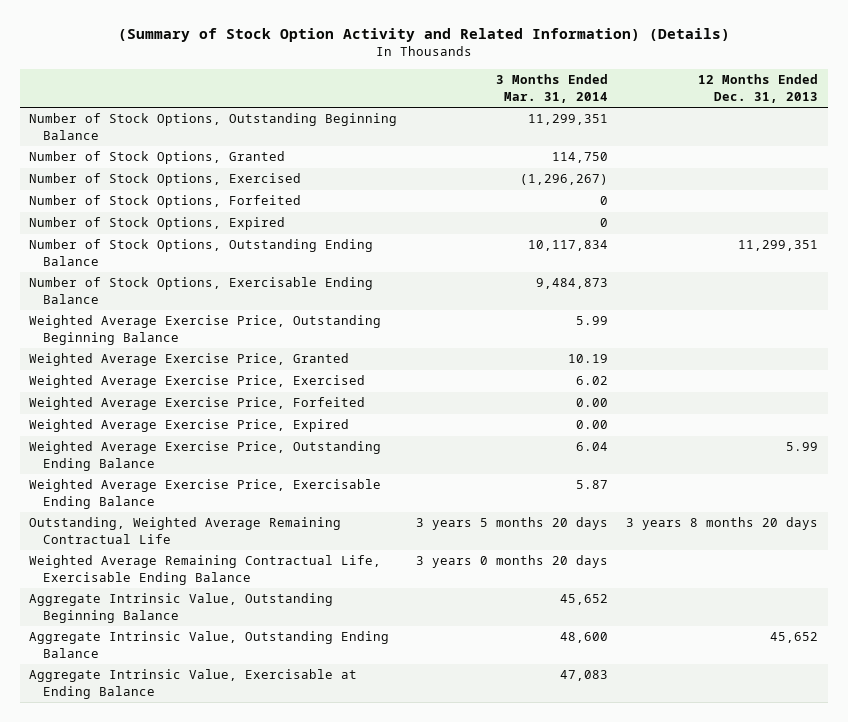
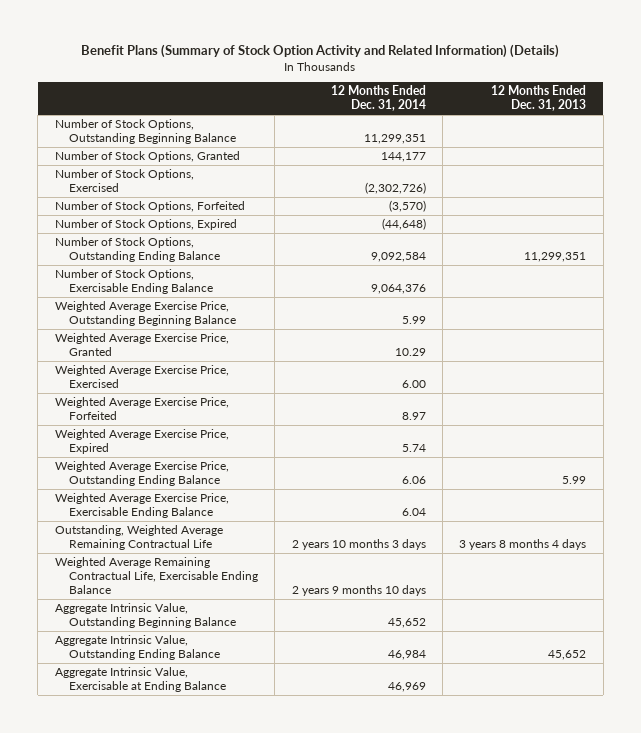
[117,28,730,43] (Summary of Stock Option Activity and Related Information) (Details) -> [81,44,560,59] Benefit Plans (Summary of Stock Option Activity and Related Information) (Details)
[495,74,608,103] 3 Months Ended Mar. 31, 2014 -> none
none -> [330,85,426,112] 12 Months Ended Dec. 31, 2014
[626,517,819,531] 3 years 8 months 20 days -> [459,539,587,551] 3 years 8 months 4 days

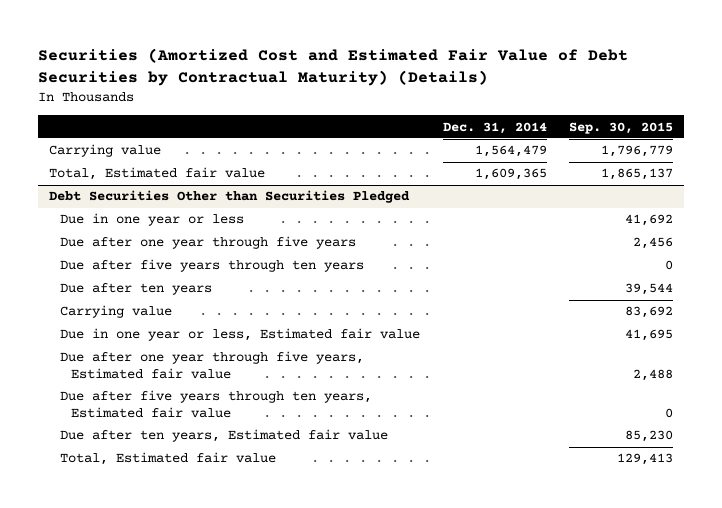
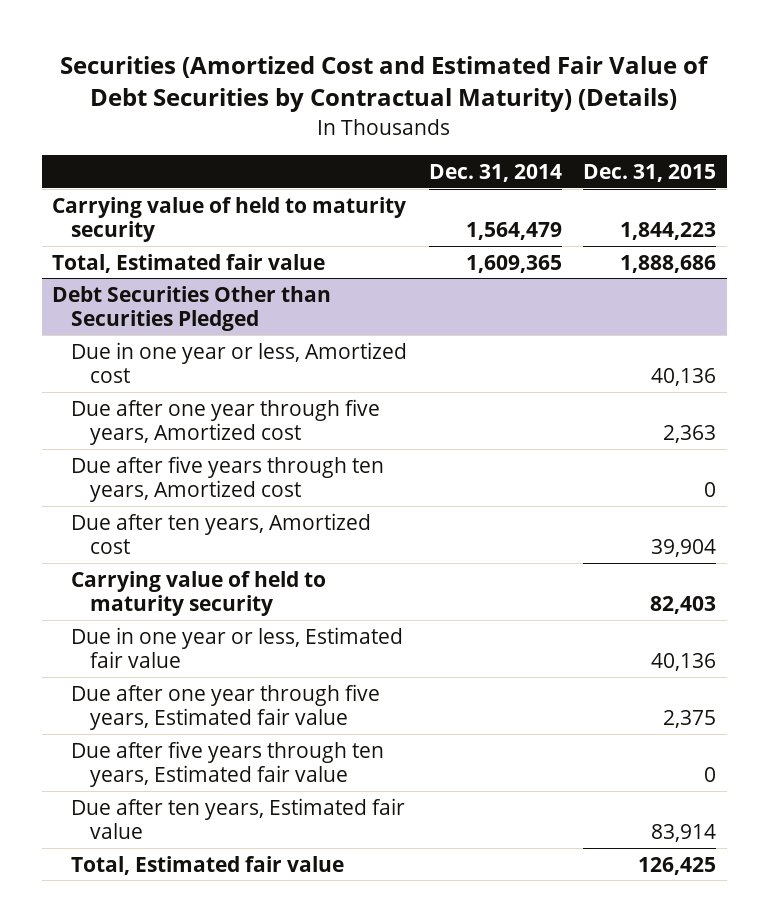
[569,121,674,134] Sep. 30, 2015 -> none
none -> [582,163,716,182] Dec. 31, 2015
[49,144,162,158] Carrying value -> [52,196,407,242] Carrying value of held to maturity security
[59,213,244,227] Due in one year or less -> [71,341,408,383] Due in one year or less, Amortized cost
[59,236,356,250] Due after one year through five years -> [71,398,381,445] Due after one year through five years, Amortized cost
[59,259,364,273] Due after five years through ten years -> [71,455,385,502] Due after five years through ten years, Amortized cost
[59,283,212,296] Due after ten years -> [71,512,372,554] Due after ten years, Amortized cost
[59,305,172,319] Carrying value -> [71,570,327,616] Carrying value of held to maturity security

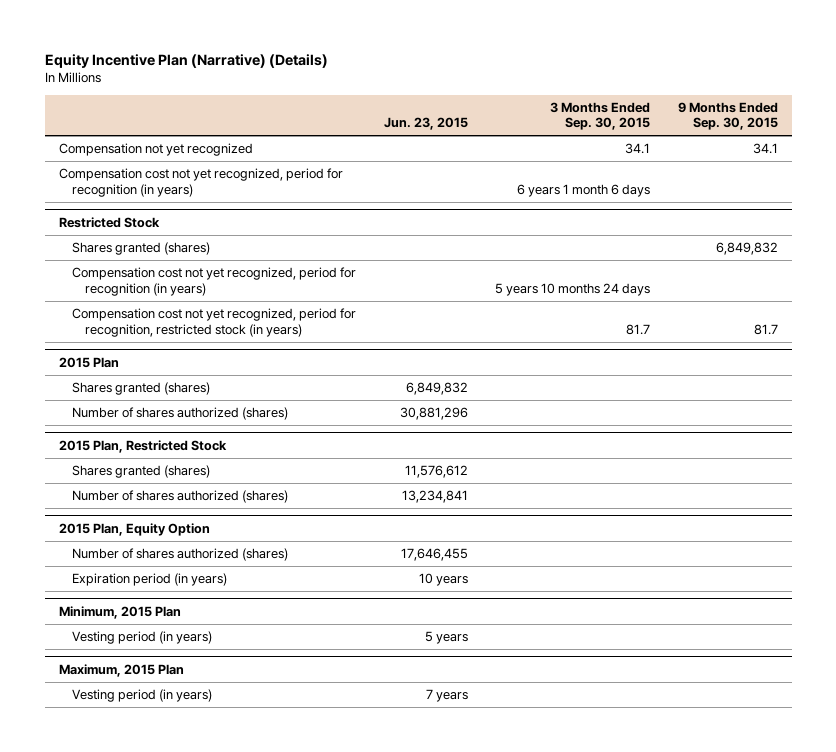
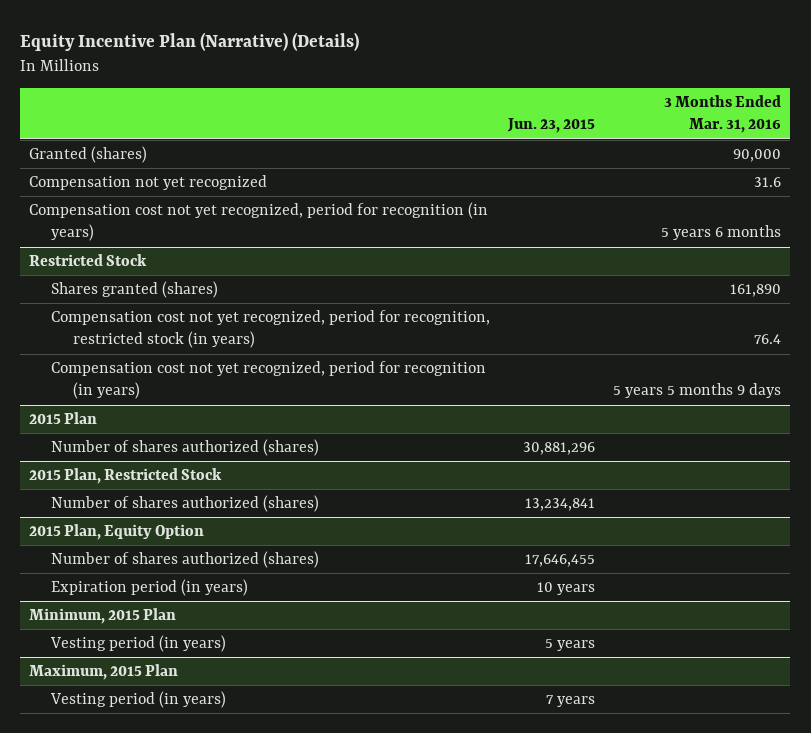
[550,101,651,131] 3 Months Ended Sep. 30, 2015 -> none
[677,101,778,131] 9 Months Ended Sep. 30, 2015 -> none
none -> [664,95,782,134] 3 Months Ended Mar. 31, 2016
none -> [29,146,148,164] Granted (shares)
[71,266,356,296] Compensation cost not yet recognized, period for recognition (in years) -> [51,361,487,400] Compensation cost not yet recognized, period for recognition (in years)
[71,381,210,395] Shares granted (shares) -> none
[71,464,210,478] Shares granted (shares) -> none

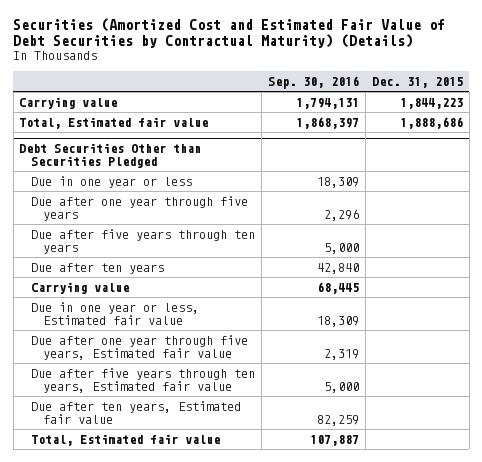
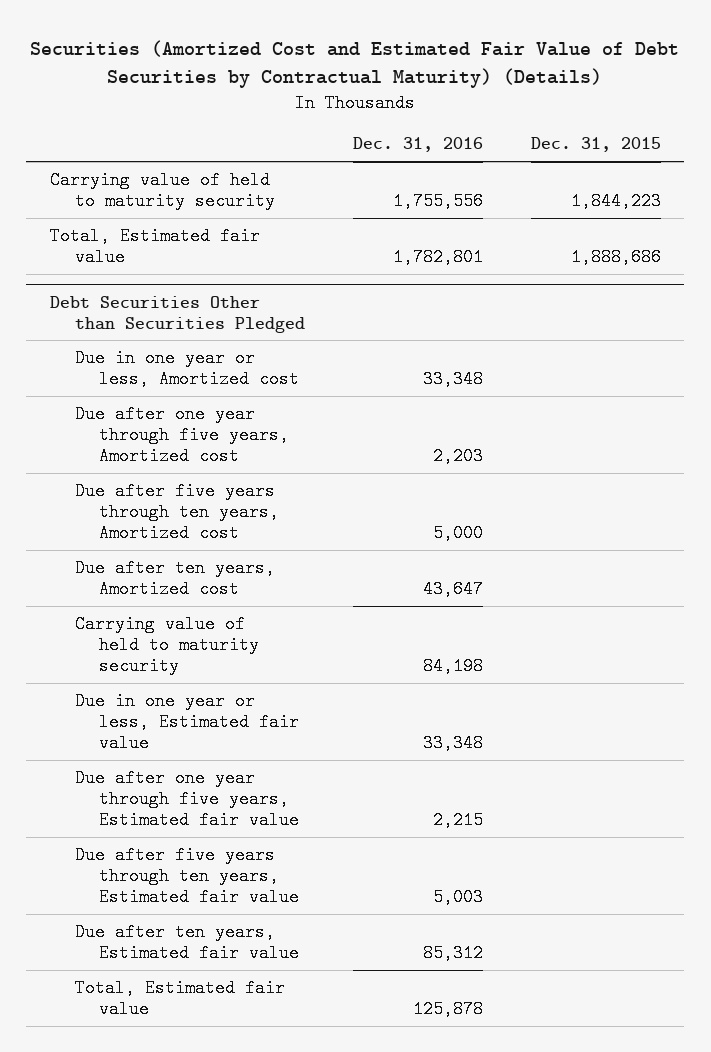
[268,75,360,89] Sep. 30, 2016 -> none
none -> [352,137,483,153] Dec. 31, 2016
[19,97,118,110] Carrying value -> [50,170,275,211] Carrying value of held to maturity security
[31,176,193,189] Due in one year or less -> [74,348,299,389] Due in one year or less, Amortized cost
[31,196,249,221] Due after one year through five years -> [74,404,289,466] Due after one year through five years, Amortized cost
[31,229,256,254] Due after five years through ten years -> [74,481,279,543] Due after five years through ten years, Amortized cost
[31,263,165,275] Due after ten years -> [74,558,275,599] Due after ten years, Amortized cost
[31,282,130,295] Carrying value -> [74,614,259,676] Carrying value of held to maturity security

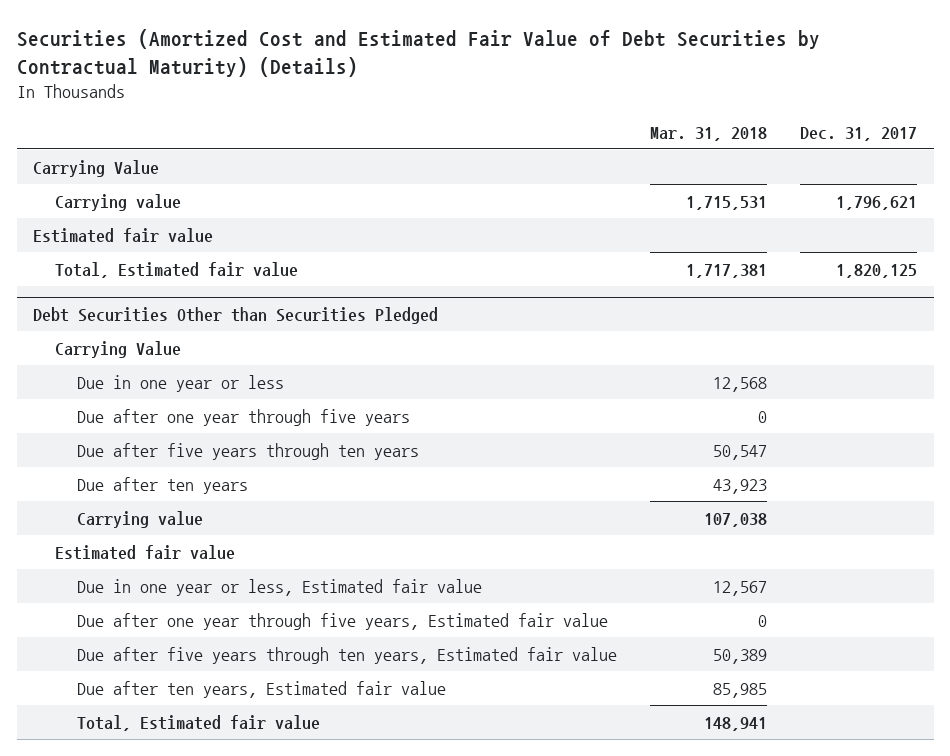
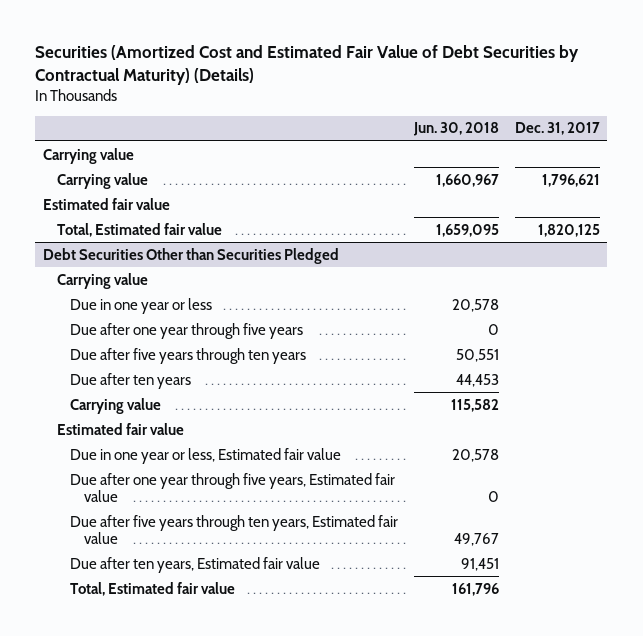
[650,126,768,141] Mar. 31, 2018 -> none
none -> [412,122,499,137] Jun. 30, 2018
[33,159,160,177] Carrying Value -> [43,147,135,164] Carrying value
[54,340,181,358] Carrying Value -> [56,272,148,289] Carrying value

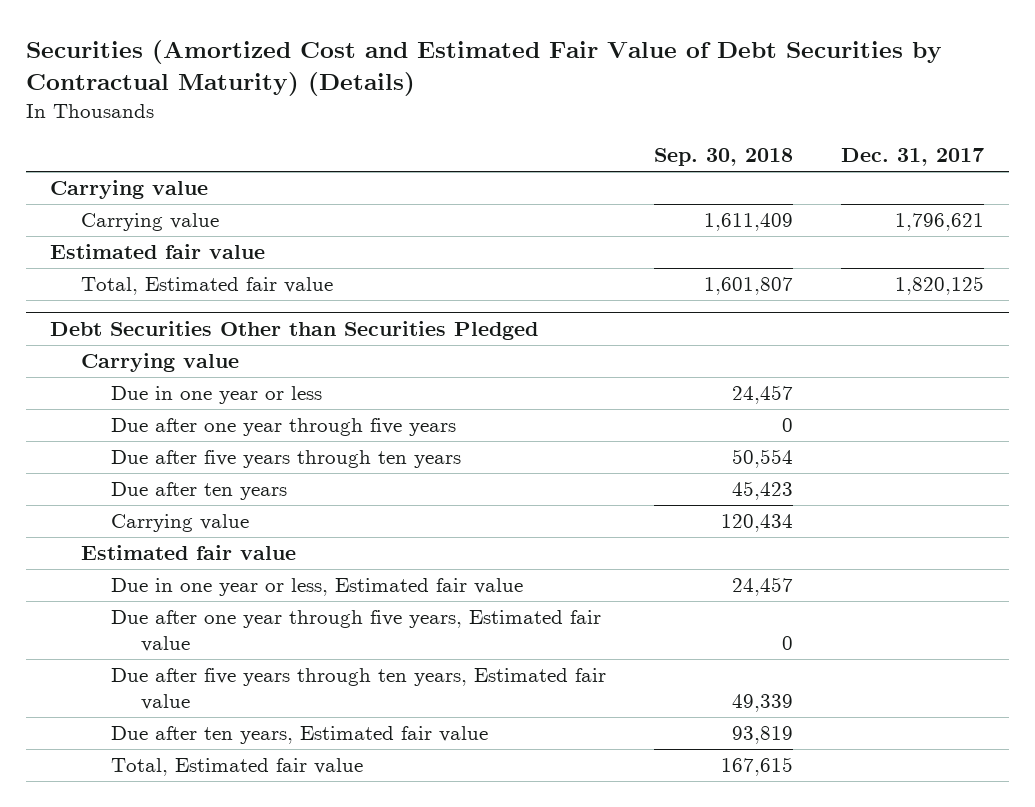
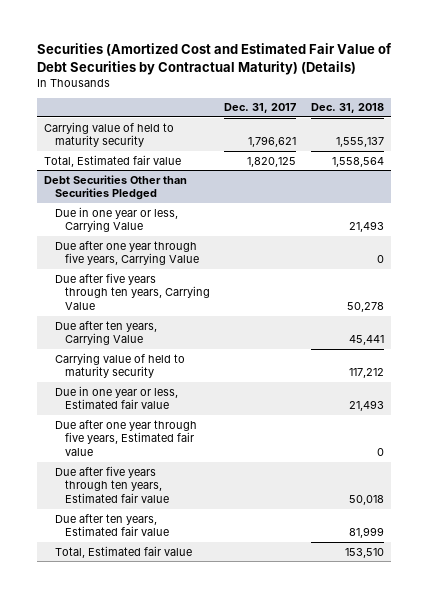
[654,148,794,167] Sep. 30, 2018 -> none
none -> [310,103,384,114] Dec. 31, 2018
[50,180,209,200] Carrying value -> none
[50,244,266,260] Estimated fair value -> none
[80,213,219,232] Carrying value -> [44,121,175,148] Carrying value of held to maturity security
[80,353,239,373] Carrying value -> none
[80,545,296,561] Estimated fair value -> none
[110,386,322,405] Due in one year or less -> [54,206,178,233] Due in one year or less, Carrying Value
[110,418,456,437] Due after one year through five years -> [54,240,199,266] Due after one year through five years, Carrying Value
[110,450,461,469] Due after five years through ten years -> [54,272,210,311] Due after five years through ten years, Carrying Value
[110,482,287,501] Due after ten years -> [54,320,157,346] Due after ten years, Carrying Value
[110,514,249,533] Carrying value -> [54,352,185,379] Carrying value of held to maturity security

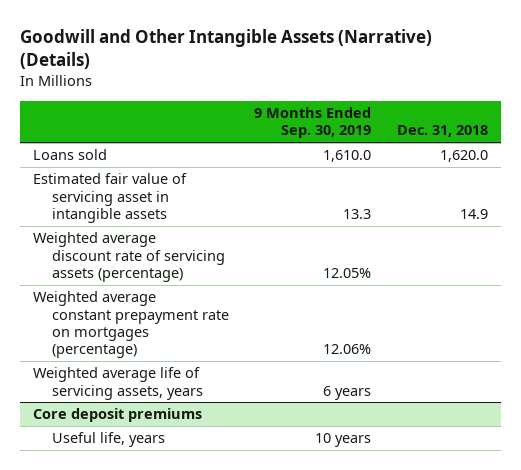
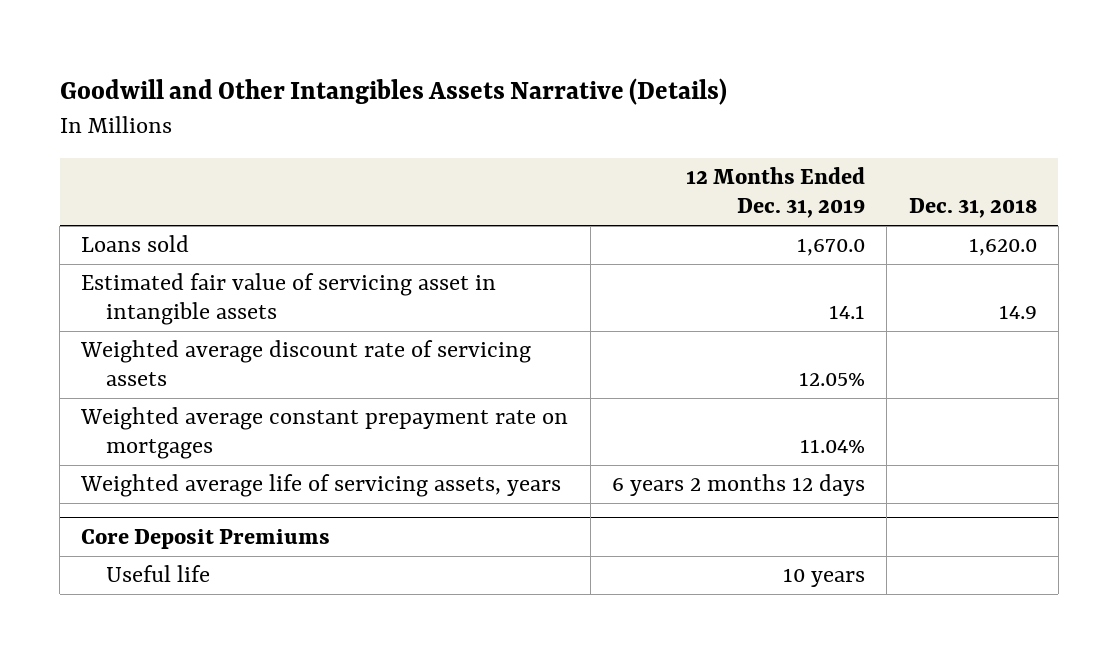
[20,29,433,70] Goodwill and Other Intangible Assets (Narrative) (Details) -> [59,77,727,105] Goodwill and Other Intangibles Assets Narrative (Details)
[254,107,372,139] 9 Months Ended Sep. 30, 2019 -> none
none -> [685,167,865,219] 12 Months Ended Dec. 31, 2019
[33,232,225,282] Weighted average discount rate of servicing assets (percentage) -> [80,340,532,387] Weighted average discount rate of servicing assets
[33,291,229,358] Weighted average constant prepayment rate on mortgages (percentage) -> [80,407,569,460] Weighted average constant prepayment rate on mortgages
[33,408,203,423] Core deposit premiums -> [81,528,331,549] Core Deposit Premiums
[51,432,165,448] Useful life, years -> [106,565,211,583] Useful life

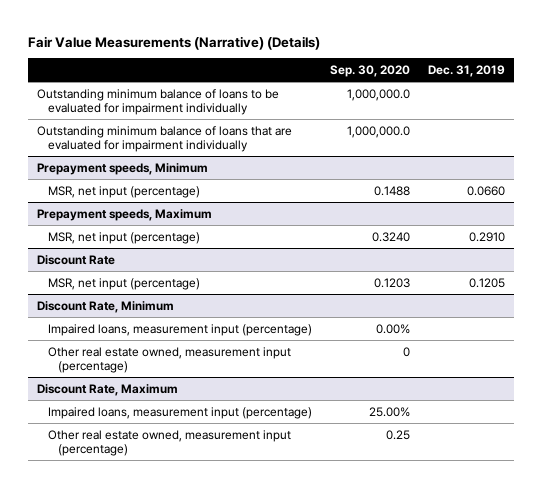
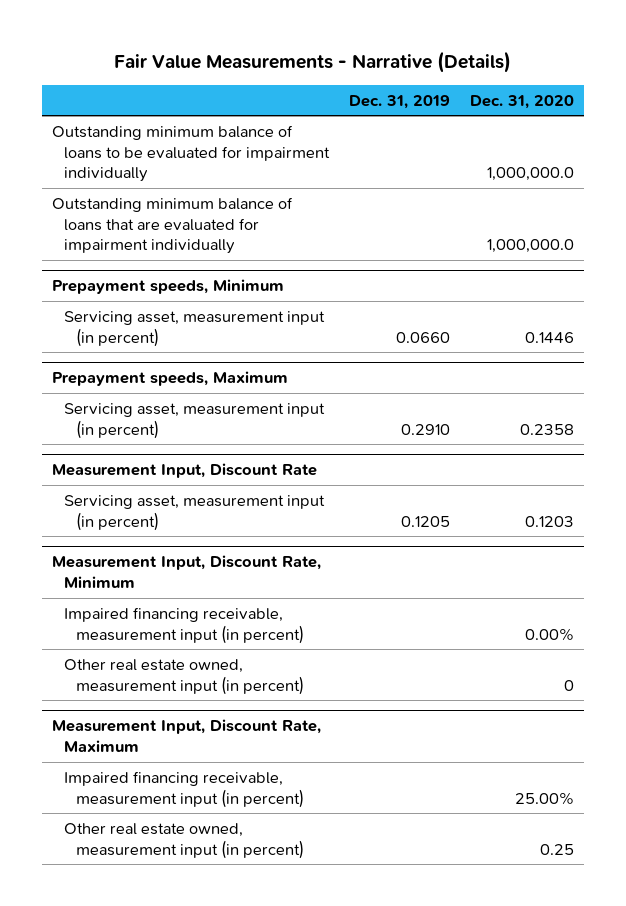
[28,35,321,50] Fair Value Measurements (Narrative) (Details) -> [114,50,512,73] Fair Value Measurements - Narrative (Details)
[329,65,410,78] Sep. 30, 2020 -> none
none -> [470,94,575,109] Dec. 31, 2020
[47,185,200,198] MSR, net input (percentage) -> [63,311,325,347] Servicing asset, measurement input (in percent)
[47,231,200,244] MSR, net input (percentage) -> [63,403,325,439] Servicing asset, measurement input (in percent)
[37,254,116,265] Discount Rate -> [52,463,318,479] Measurement Input, Discount Rate
[47,277,200,290] MSR, net input (percentage) -> [63,495,325,531] Servicing asset, measurement input (in percent)
[37,300,175,313] Discount Rate, Minimum -> [52,555,322,588] Measurement Input, Discount Rate, Minimum
[47,323,312,336] Impaired loans, measurement input (percentage) -> [63,607,304,644] Impaired financing receivable, measurement input (in percent)
[47,346,291,374] Other real estate owned, measurement input (percentage) -> [63,659,304,695] Other real estate owned, measurement input (in percent)
[37,383,179,396] Discount Rate, Maximum -> [52,719,322,752] Measurement Input, Discount Rate, Maximum
[47,406,312,419] Impaired loans, measurement input (percentage) -> [63,771,304,808] Impaired financing receivable, measurement input (in percent)
[47,429,291,457] Other real estate owned, measurement input (percentage) -> [63,823,304,859] Other real estate owned, measurement input (in percent)

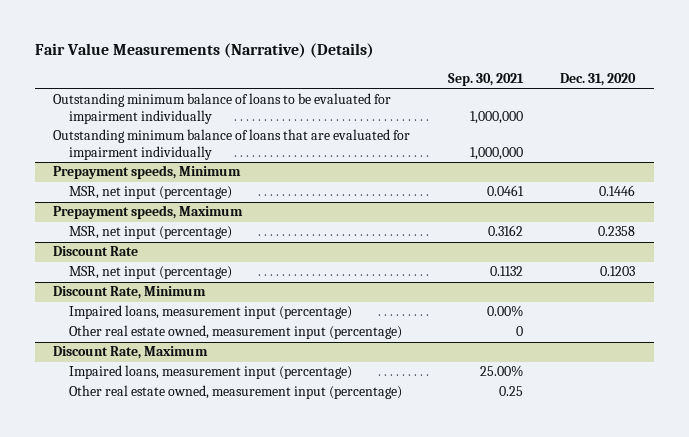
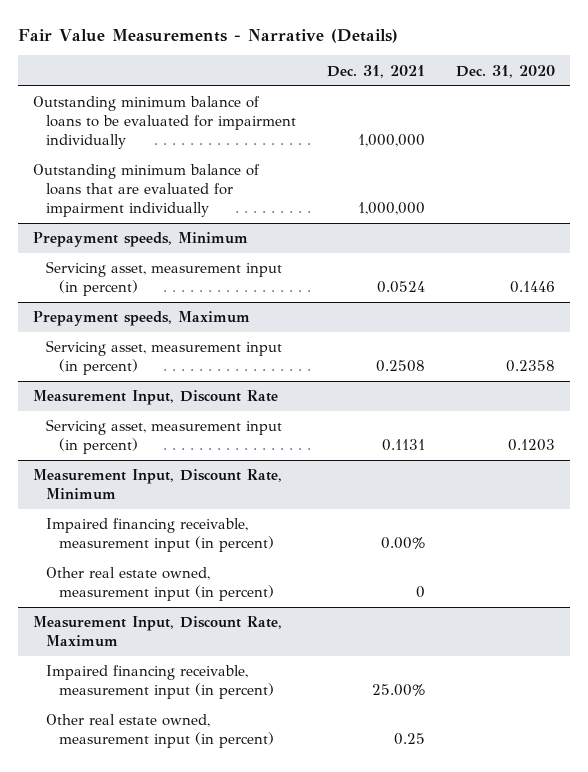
[34,43,374,59] Fair Value Measurements (Narrative) (Details) -> [17,28,398,43] Fair Value Measurements - Narrative (Details)
[447,73,524,87] Sep. 30, 2021 -> none
none -> [326,64,425,78] Dec. 31, 2021
[68,186,232,200] MSR, net input (percentage) -> [45,261,282,296] Servicing asset, measurement input (in percent)
[68,226,232,240] MSR, net input (percentage) -> [45,340,282,375] Servicing asset, measurement input (in percent)
[53,246,139,257] Discount Rate -> [33,390,279,406] Measurement Input, Discount Rate
[68,266,232,280] MSR, net input (percentage) -> [45,419,282,454] Servicing asset, measurement input (in percent)
[53,286,207,300] Discount Rate, Minimum -> [33,469,283,500] Measurement Input, Discount Rate, Minimum
[68,305,352,320] Impaired loans, measurement input (percentage) -> [45,518,274,552] Impaired financing receivable, measurement input (in percent)
[68,325,402,340] Other real estate owned, measurement input (percentage) -> [45,567,274,601] Other real estate owned, measurement input (in percent)
[53,346,209,360] Discount Rate, Maximum -> [33,616,283,647] Measurement Input, Discount Rate, Maximum
[68,365,352,380] Impaired loans, measurement input (percentage) -> [45,665,274,699] Impaired financing receivable, measurement input (in percent)
[68,385,402,400] Other real estate owned, measurement input (percentage) -> [45,714,274,748] Other real estate owned, measurement input (in percent)

